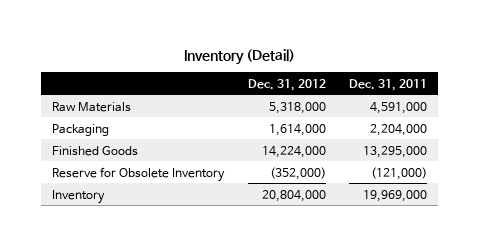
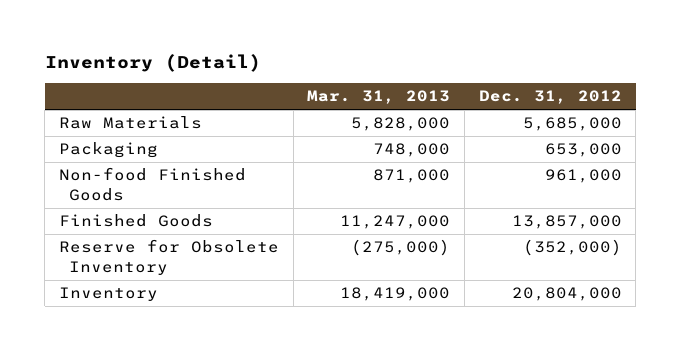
[348,78,427,91] Dec. 31, 2011 -> none
none -> [307,90,451,105] Mar. 31, 2013
[268,101,326,114] 5,318,000 -> [522,117,622,132] 5,685,000
[268,123,326,136] 1,614,000 -> [544,143,622,158] 653,000
none -> [58,167,246,201] Non-food Finished Goods
[261,145,326,158] 14,224,000 -> [511,215,622,230] 13,857,000

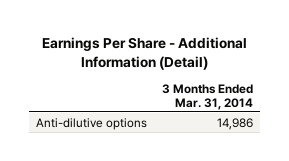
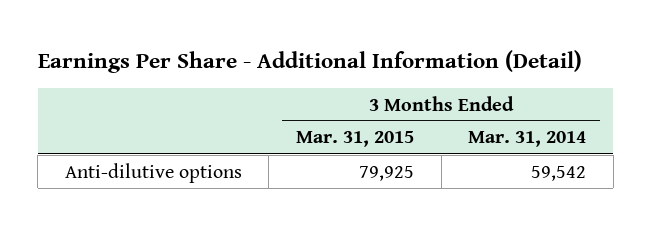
none -> [295,131,414,148] Mar. 31, 2015
[216,117,253,130] 14,986 -> [531,165,587,181] 59,542

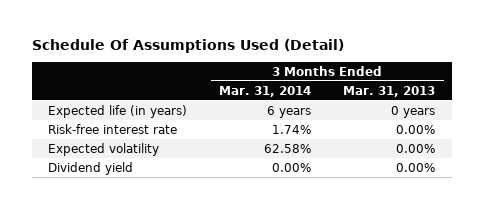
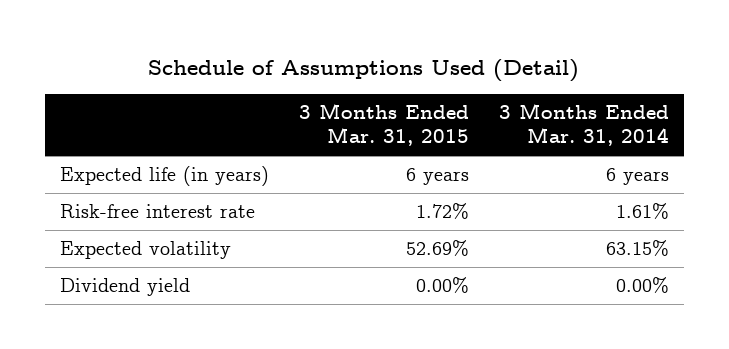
[31,39,344,54] Schedule Of Assumptions Used (Detail) -> [148,58,580,82] Schedule of Assumptions Used (Detail)
[343,85,436,97] Mar. 31, 2013 -> none
none -> [298,102,469,147] 3 Months Ended Mar. 31, 2015
[272,124,312,134] 1.74% -> [615,203,669,220] 1.61%
[264,143,312,153] 62.58% -> [605,240,669,257] 63.15%

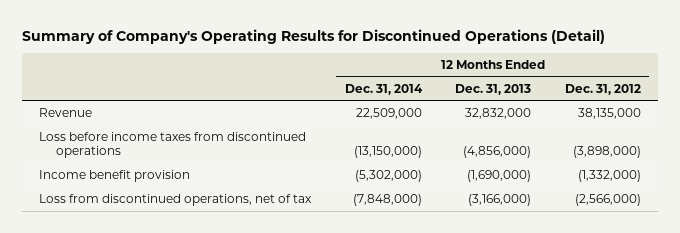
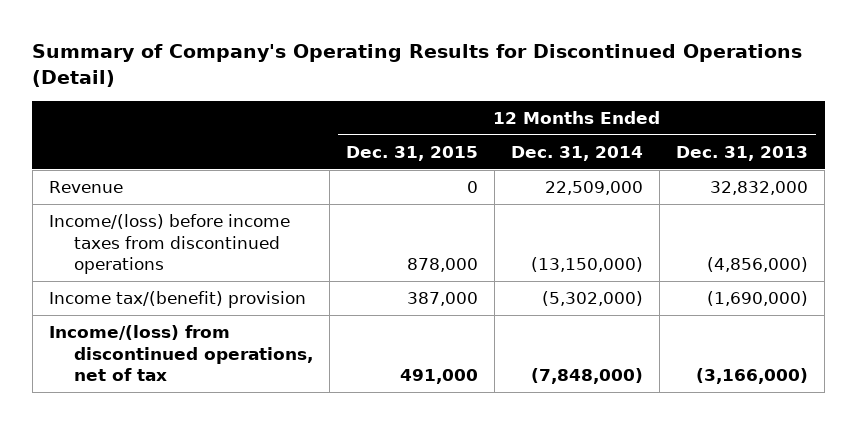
[564,83,641,95] Dec. 31, 2012 -> none
none -> [346,145,479,161] Dec. 31, 2015
[38,132,306,159] Loss before income taxes from discontinued operations -> [48,214,290,275] Income/(loss) before income taxes from discontinued operations
[38,170,190,183] Income benefit provision -> [48,291,306,309] Income tax/(benefit) provision
[38,194,312,207] Loss from discontinued operations, net of tax -> [48,325,314,382] Income/(loss) from discontinued operations, net of tax

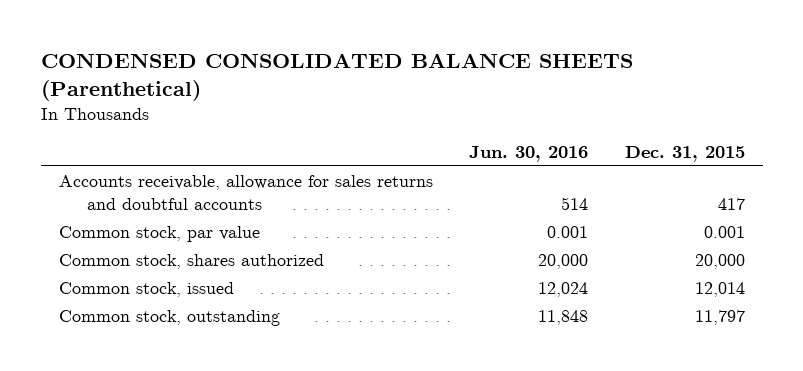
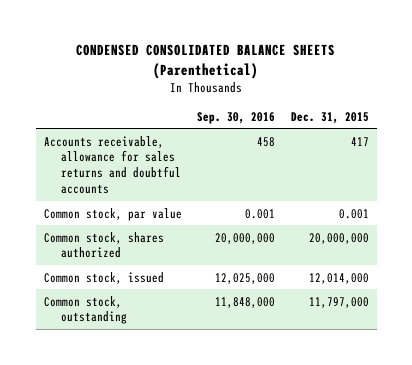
[469,145,589,162] Jun. 30, 2016 -> none
none -> [197,111,276,124] Sep. 30, 2016
[694,254,745,270] 20,000 -> [308,232,369,244] 20,000,000
[694,282,745,298] 12,014 -> [308,272,369,284] 12,014,000
[694,310,745,326] 11,797 -> [308,296,369,308] 11,797,000

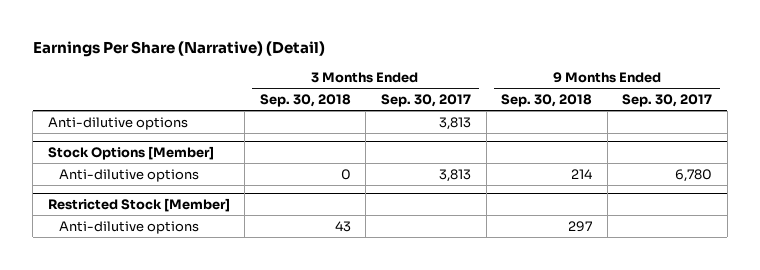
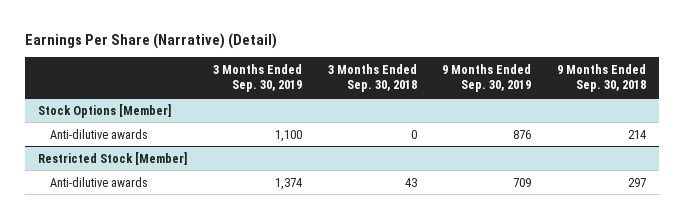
[381,93,472,107] Sep. 30, 2017 -> none
[622,93,713,107] Sep. 30, 2017 -> none
none -> [213,63,303,93] 3 Months Ended Sep. 30, 2019
none -> [442,63,532,93] 9 Months Ended Sep. 30, 2019
[47,116,188,130] Anti-dilutive options -> none
[58,168,199,182] Anti-dilutive options -> [49,128,148,139] Anti-dilutive awards
[58,220,199,234] Anti-dilutive options -> [49,176,148,187] Anti-dilutive awards

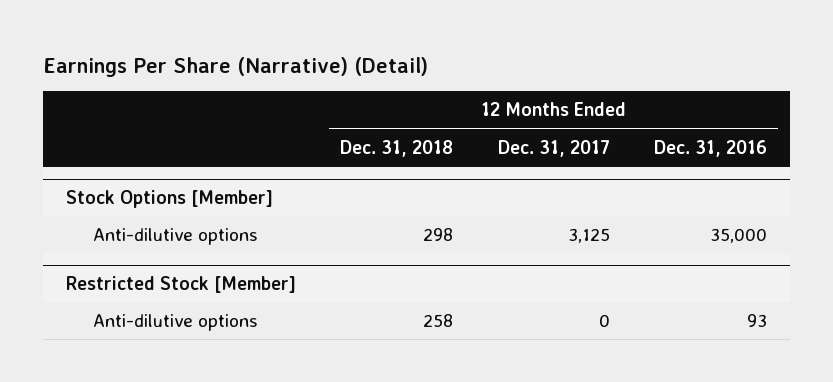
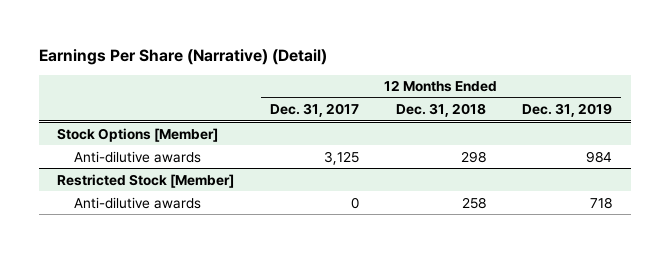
[654,139,768,157] Dec. 31, 2016 -> none
none -> [522,103,613,118] Dec. 31, 2019
[92,228,258,246] Anti-dilutive options -> [74,150,202,163] Anti-dilutive awards
[92,314,258,332] Anti-dilutive options -> [74,196,202,209] Anti-dilutive awards

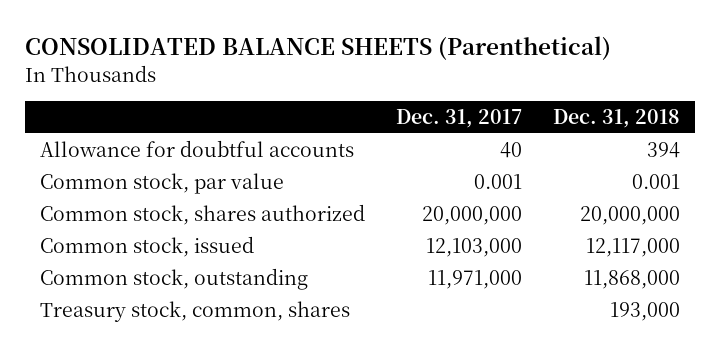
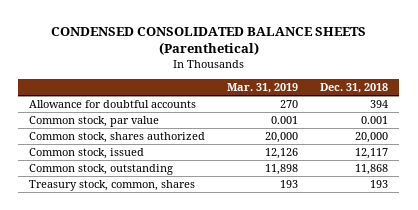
[24,36,611,61] CONSOLIDATED BALANCE SHEETS (Parenthetical) -> [50,26,366,55] CONDENSED CONSOLIDATED BALANCE SHEETS (Parenthetical)
[395,109,522,129] Dec. 31, 2017 -> none
none -> [227,83,299,94] Mar. 31, 2019
[579,206,680,226] 20,000,000 -> [355,132,389,144] 20,000
[585,238,680,258] 12,117,000 -> [355,148,389,160] 12,117
[583,270,680,290] 11,868,000 -> [355,164,389,176] 11,868
[609,302,680,322] 193,000 -> [370,180,389,189] 193

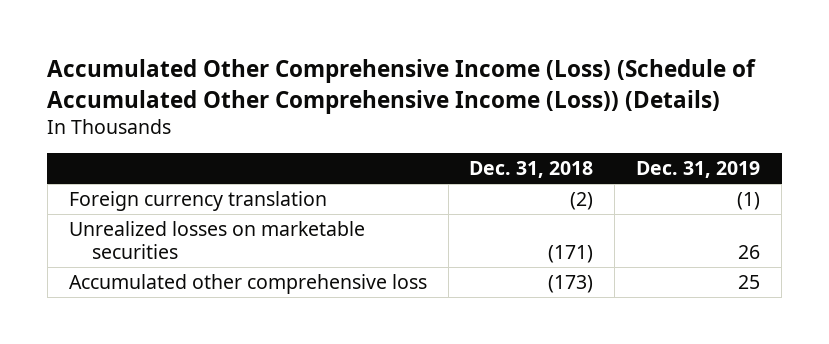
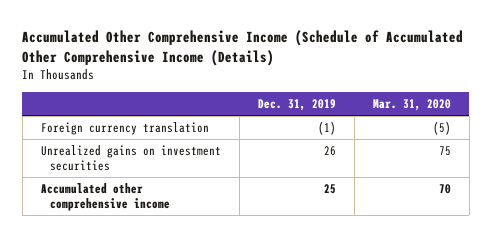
[47,59,757,114] Accumulated Other Comprehensive Income (Loss) (Schedule of Accumulated Other Comprehensive Income (Loss)) (Details) -> [22,30,464,66] Accumulated Other Comprehensive Income (Schedule of Accumulated Other Comprehensive Income (Details)
[469,161,594,179] Dec. 31, 2018 -> none
none -> [372,98,451,111] Mar. 31, 2020
[68,220,365,259] Unrealized losses on marketable securities -> [40,145,221,172] Unrealized gains on investment securities
[68,273,427,294] Accumulated other comprehensive loss -> [40,183,171,212] Accumulated other comprehensive income

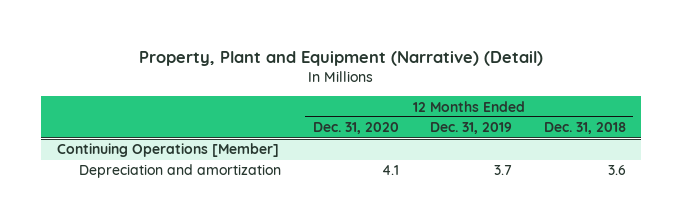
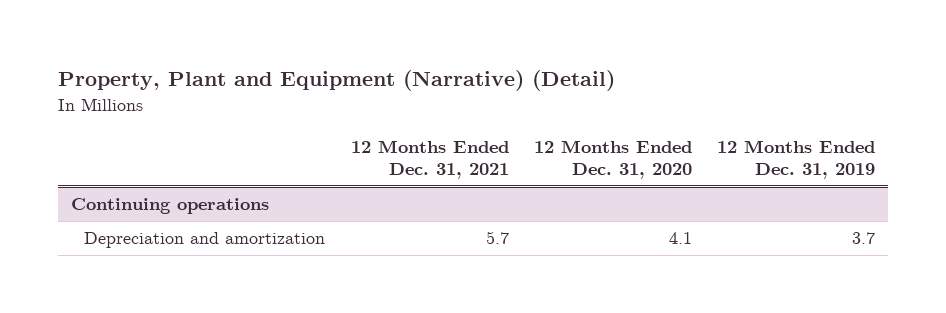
[543,122,626,135] Dec. 31, 2018 -> none
none -> [350,139,509,180] 12 Months Ended Dec. 31, 2021
[56,143,279,158] Continuing Operations [Member] -> [70,198,269,215] Continuing operations

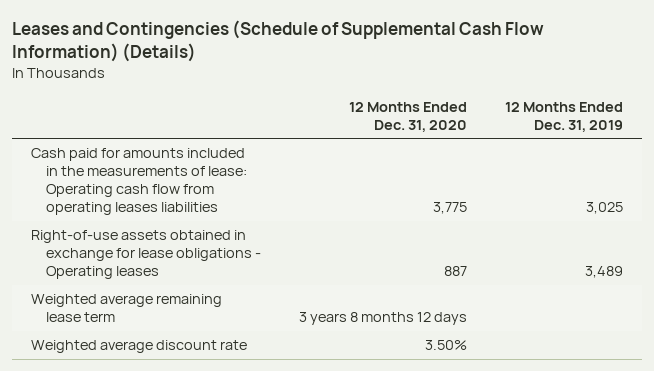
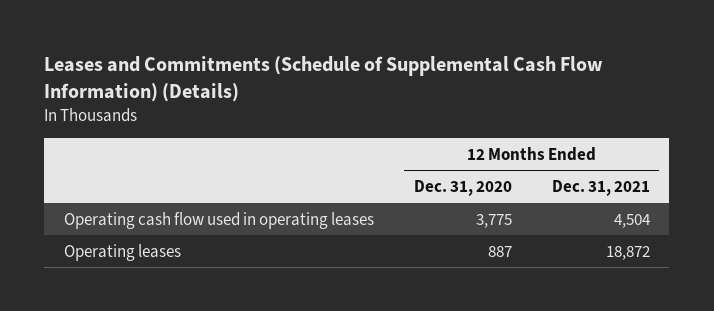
[12,20,545,62] Leases and Contingencies (Schedule of Supplemental Cash Flow Information) (Details) -> [44,55,604,102] Leases and Commitments (Schedule of Supplemental Cash Flow Information) (Details)
[505,101,624,132] 12 Months Ended Dec. 31, 2019 -> none
none -> [551,179,650,196] Dec. 31, 2021
[31,294,223,323] Weighted average remaining lease term -> none
[31,340,248,354] Weighted average discount rate -> none
[31,148,248,215] Cash paid for amounts included in the measurements of lease: Operating cash flow from operating leases liabilities -> [64,211,375,229] Operating cash flow used in operating leases
[31,230,262,280] Right-of-use assets obtained in exchange for lease obligations - Operating leases -> [64,243,182,261] Operating leases

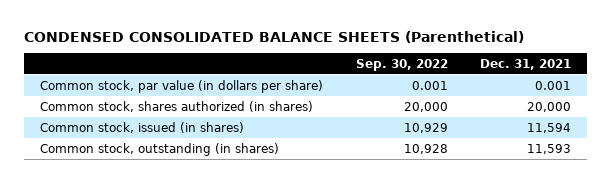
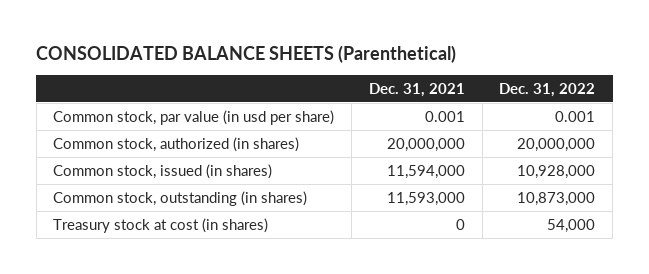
[23,30,524,43] CONDENSED CONSOLIDATED BALANCE SHEETS (Parenthetical) -> [36,44,457,63] CONSOLIDATED BALANCE SHEETS (Parenthetical)
[355,58,448,71] Sep. 30, 2022 -> none
none -> [499,82,596,97] Dec. 31, 2022
[40,79,324,93] Common stock, par value (in dollars per share) -> [53,110,335,126] Common stock, par value (in usd per share)
[40,100,314,112] Common stock, shares authorized (in shares) -> [53,137,300,153] Common stock, authorized (in shares)
[527,101,572,112] 20,000 -> [386,138,465,153] 20,000,000
[527,122,572,133] 11,594 -> [386,165,465,180] 11,594,000
[527,143,572,154] 11,593 -> [386,192,465,207] 11,593,000
none -> [53,218,269,234] Treasury stock at cost (in shares)

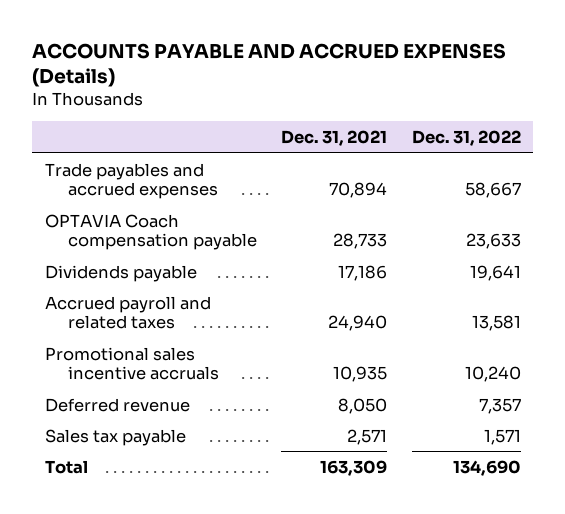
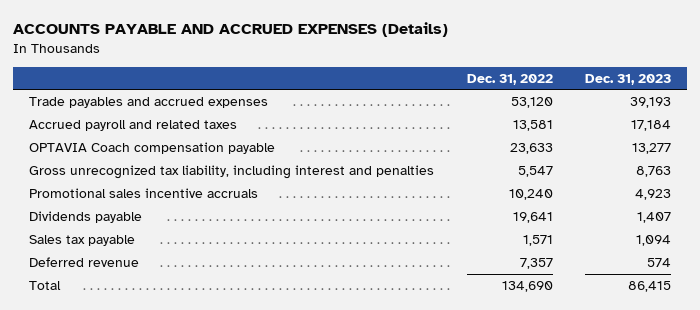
[281,129,388,146] Dec. 31, 2021 -> none
none -> [585,73,672,85] Dec. 31, 2023
[464,182,521,199] 58,667 -> [510,96,553,108] 53,120
[44,213,257,251] OPTAVIA Coach compensation payable -> [29,141,276,154] OPTAVIA Coach compensation payable
none -> [29,164,435,179] Gross unrecognized tax liability, including interest and penalties
[44,264,197,282] Dividends payable -> [29,210,143,223] Dividends payable
[44,397,190,412] Deferred revenue -> [29,256,140,267] Deferred revenue

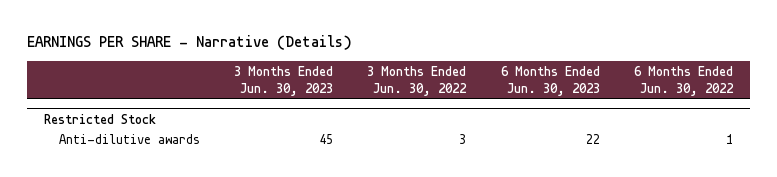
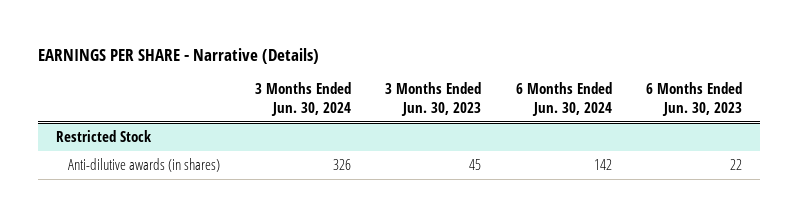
[367,65,468,96] 3 Months Ended Jun. 30, 2022 -> none
[634,65,735,96] 6 Months Ended Jun. 30, 2022 -> none
none -> [254,82,351,116] 3 Months Ended Jun. 30, 2024
none -> [515,82,612,116] 6 Months Ended Jun. 30, 2024
[58,134,200,145] Anti-dilutive awards -> [68,158,221,173] Anti-dilutive awards (in shares)

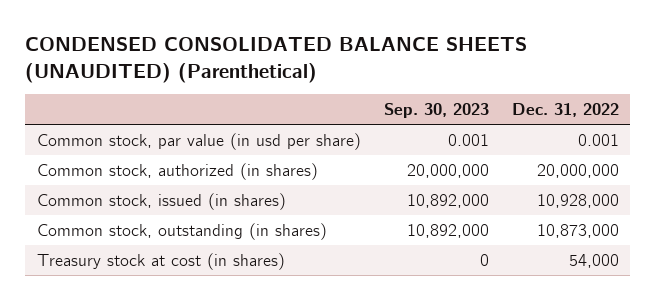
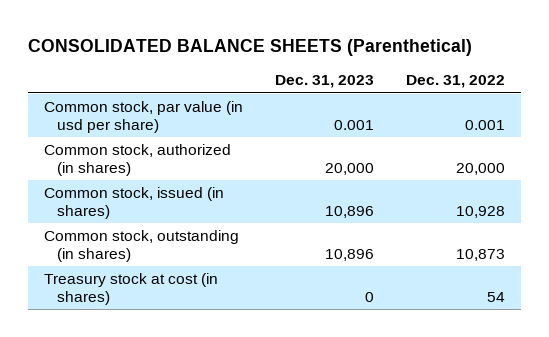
[25,37,528,83] CONDENSED CONSOLIDATED BALANCE SHEETS (UNAUDITED) (Parenthetical) -> [28,39,473,57] CONSOLIDATED BALANCE SHEETS (Parenthetical)
[383,103,489,119] Sep. 30, 2023 -> none
none -> [275,75,375,89] Dec. 31, 2023
[536,163,619,178] 20,000,000 -> [455,162,505,175] 20,000
[536,193,619,208] 10,928,000 -> [455,205,505,218] 10,928
[536,223,619,238] 10,873,000 -> [455,248,505,261] 10,873
[568,253,619,268] 54,000 -> [486,291,505,302] 54

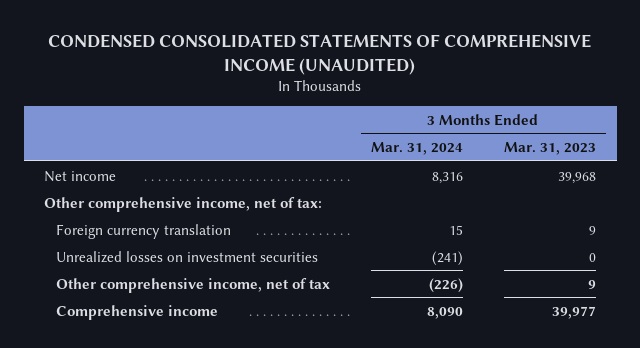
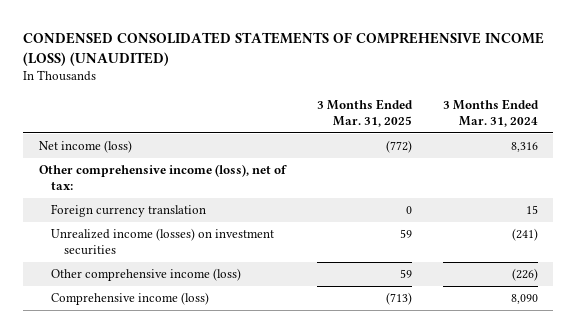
[48,34,592,75] CONDENSED CONSOLIDATED STATEMENTS OF COMPREHENSIVE INCOME (UNAUDITED) -> [22,31,544,66] CONDENSED CONSOLIDATED STATEMENTS OF COMPREHENSIVE INCOME (LOSS) (UNAUDITED)
[504,142,597,156] Mar. 31, 2023 -> none
none -> [316,98,413,128] 3 Months Ended Mar. 31, 2025
[44,170,117,182] Net income -> [38,140,132,154] Net income (loss)
[44,196,323,212] Other comprehensive income, net of tax: -> [38,164,287,191] Other comprehensive income (loss), net of tax:
[55,250,318,263] Unrealized losses on investment securities -> [51,228,275,256] Unrealized income (losses) on investment securities
[55,277,330,293] Other comprehensive income, net of tax -> [51,268,242,282] Other comprehensive income (loss)
[55,304,218,320] Comprehensive income -> [51,292,210,306] Comprehensive income (loss)

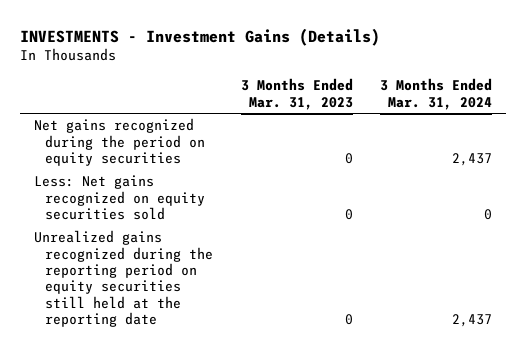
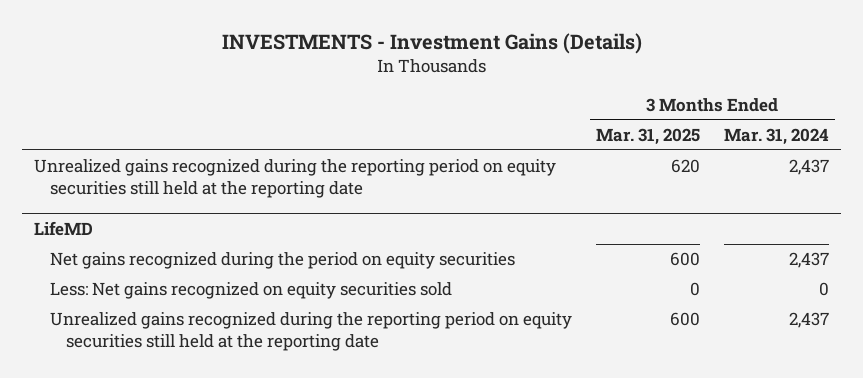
[240,78,353,110] 3 Months Ended Mar. 31, 2023 -> none
none -> [596,127,701,145] Mar. 31, 2025
none -> [34,159,557,198] Unrealized gains recognized during the reporting period on equity securities still held at the reporting date
none -> [34,220,94,236] LifeMD

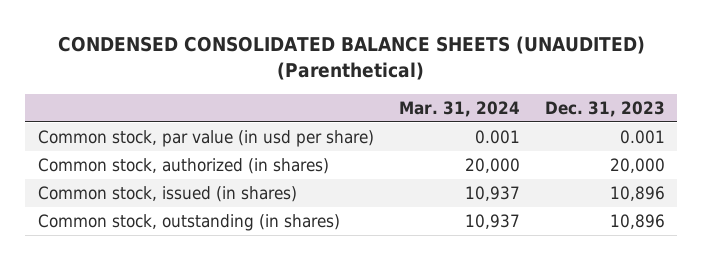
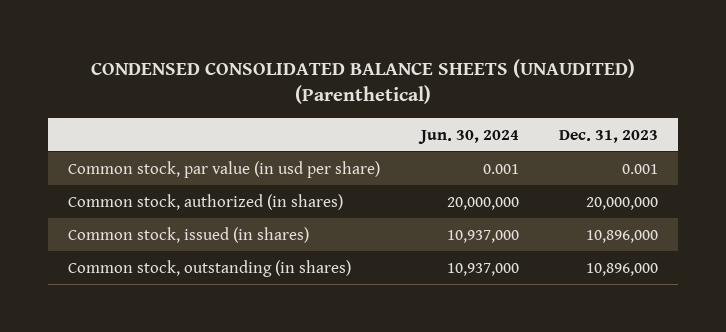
[398,100,520,117] Mar. 31, 2024 -> none
none -> [417,129,519,144] Jun. 30, 2024
[609,158,665,174] 20,000 -> [585,196,658,210] 20,000,000
[609,186,665,202] 10,896 -> [585,229,658,243] 10,896,000
[609,214,665,230] 10,896 -> [585,262,658,276] 10,896,000

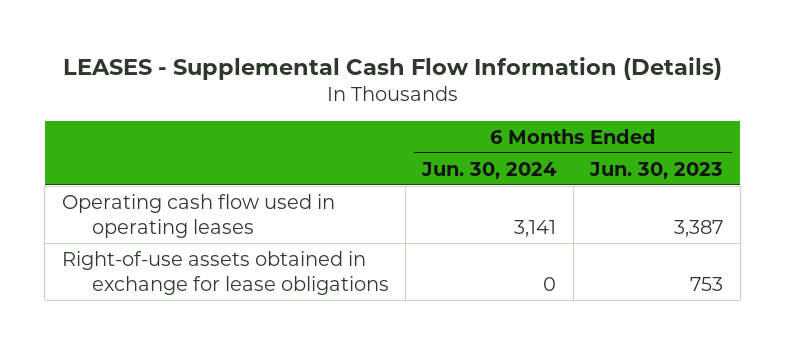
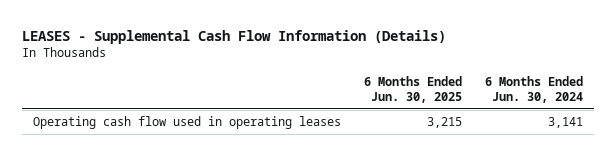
[589,161,724,179] Jun. 30, 2023 -> none
none -> [363,76,462,103] 6 Months Ended Jun. 30, 2025
[61,250,389,295] Right-of-use assets obtained in exchange for lease obligations -> none

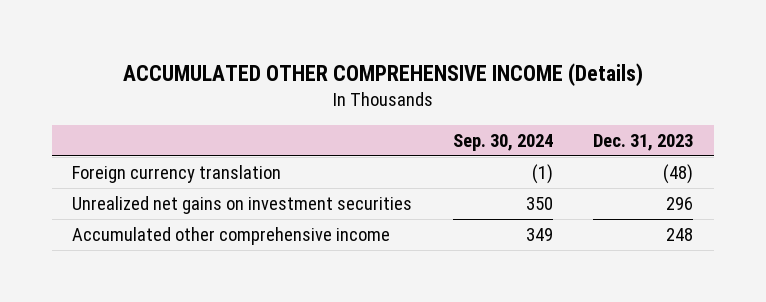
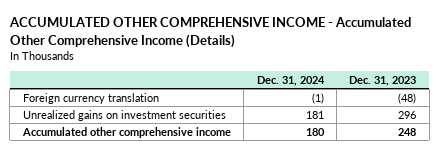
[122,63,643,87] ACCUMULATED OTHER COMPREHENSIVE INCOME (Details) -> [8,17,411,48] ACCUMULATED OTHER COMPREHENSIVE INCOME - Accumulated Other Comprehensive Income (Details)
[452,134,553,152] Sep. 30, 2024 -> none
none -> [256,75,325,86] Dec. 31, 2024
[72,196,413,215] Unrealized net gains on investment securities -> [22,109,226,121] Unrealized gains on investment securities

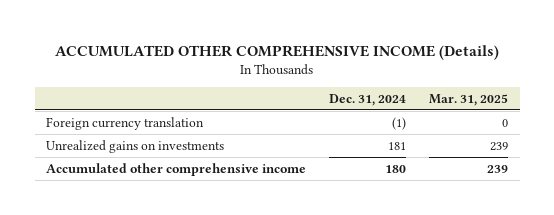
[8,17,411,48] ACCUMULATED OTHER COMPREHENSIVE INCOME - Accumulated Other Comprehensive Income (Details) -> [55,44,500,60] ACCUMULATED OTHER COMPREHENSIVE INCOME (Details)
[349,75,417,86] Dec. 31, 2023 -> none
none -> [429,93,509,106] Mar. 31, 2025
[22,109,226,121] Unrealized gains on investment securities -> [46,139,225,153] Unrealized gains on investments

